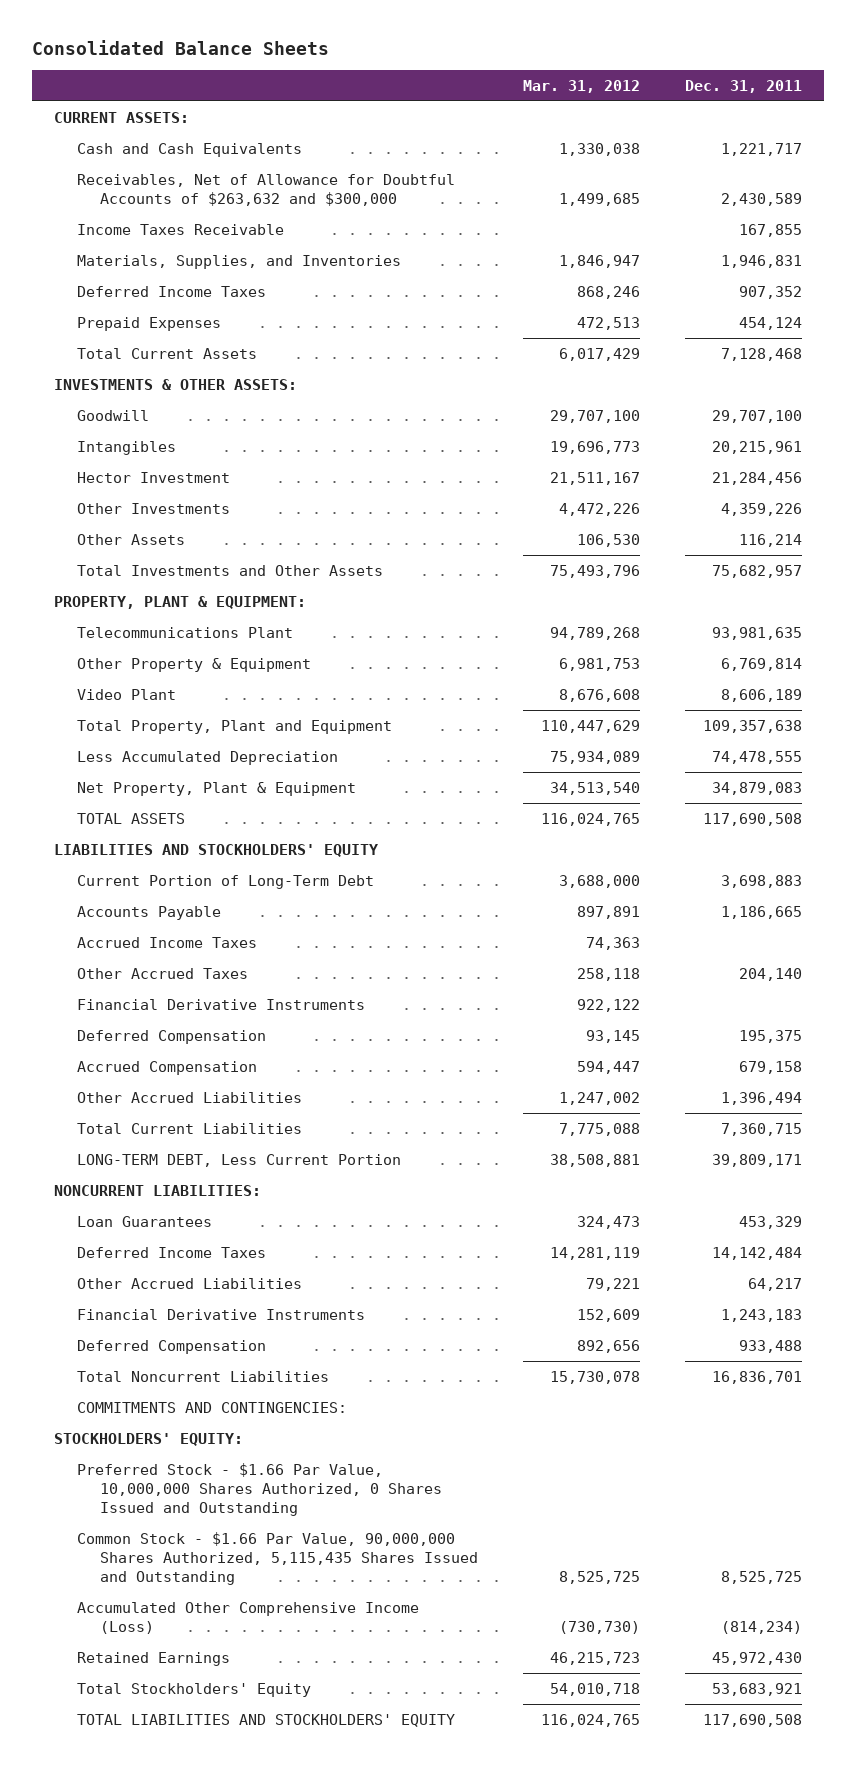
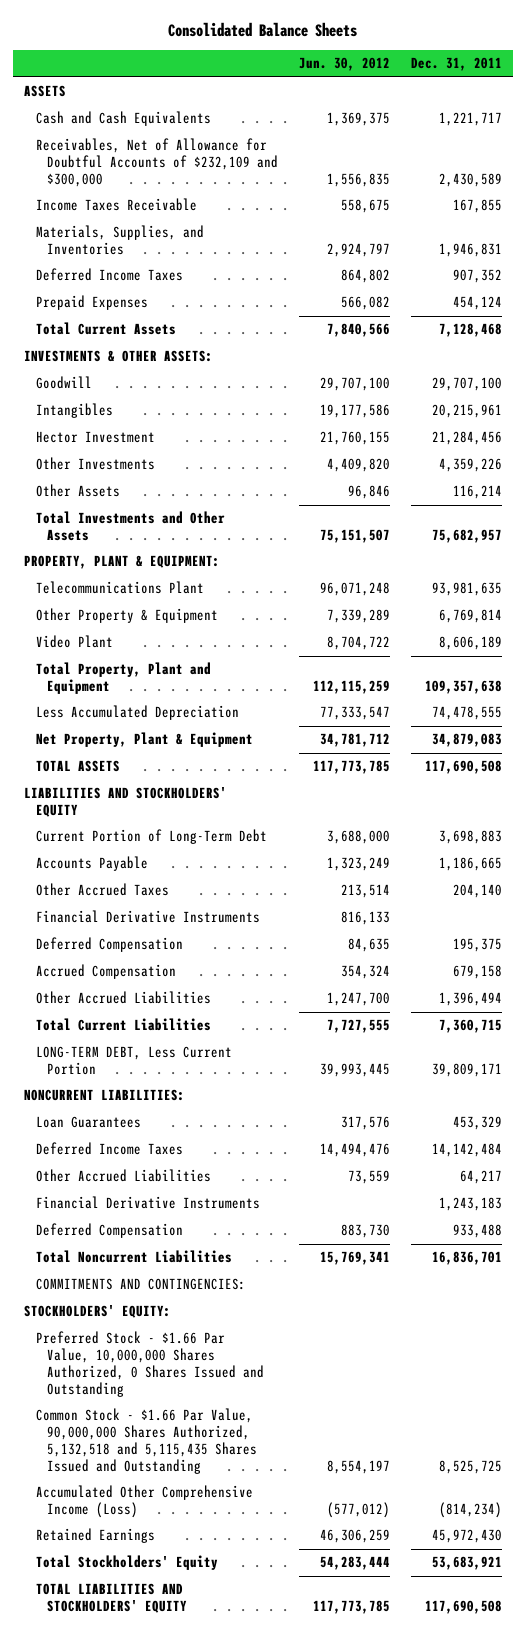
[523,80,641,94] Mar. 31, 2012 -> none
none -> [299,57,391,72] Jun. 30, 2012
[54,111,190,123] CURRENT ASSETS: -> [24,85,67,98] ASSETS
[77,173,456,206] Receivables, Net of Allowance for Doubtful Accounts of $263,632 and $300,000 -> [35,138,279,188] Receivables, Net of Allowance for Doubtful Accounts of $232,109 and $300,000
[77,936,258,948] Accrued Income Taxes -> none
[77,1531,479,1586] Common Stock - $1.66 Par Value, 90,000,000 Shares Authorized, 5,115,435 Shares Issued and Outstanding -> [35,1408,258,1474] Common Stock - $1.66 Par Value, 90,000,000 Shares Authorized, 5,132,518 and 5,115,435 Shares Issued and Outstanding

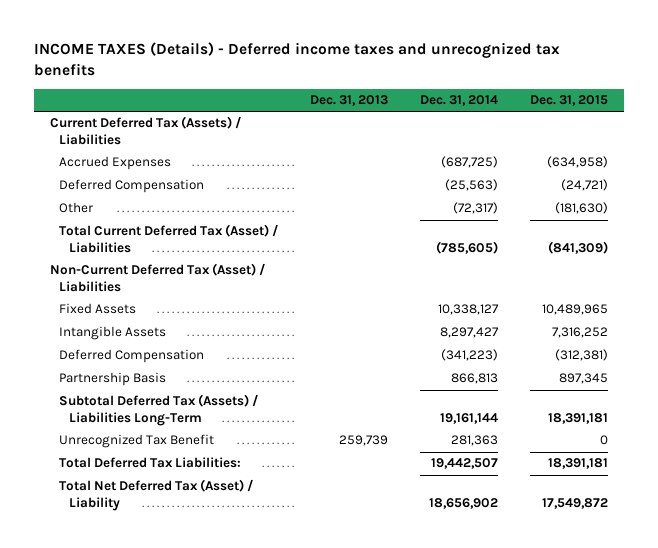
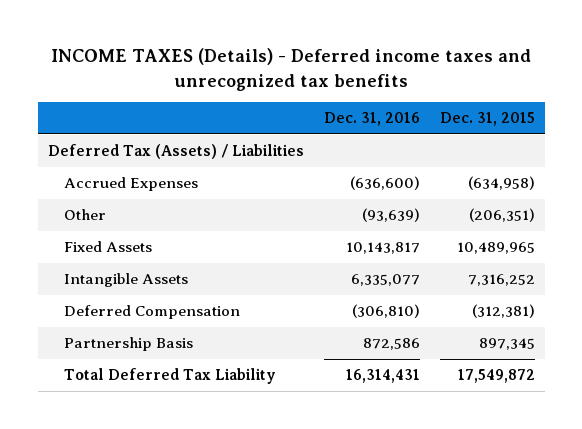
[310,95,389,107] Dec. 31, 2013 -> none
[420,95,499,107] Dec. 31, 2014 -> none
none -> [323,112,420,127] Dec. 31, 2016
[49,116,241,146] Current Deferred Tax (Assets) / Liabilities -> [47,144,304,160] Deferred Tax (Assets) / Liabilities
[59,179,205,194] Deferred Compensation -> none
[59,224,279,254] Total Current Deferred Tax (Asset) / Liabilities -> none
[49,263,265,293] Non-Current Deferred Tax (Asset) / Liabilities -> none
[555,202,609,215] (181,630) -> [468,208,535,223] (206,351)
[59,394,259,427] Subtotal Deferred Tax (Assets) / Liabilities Long-Term -> none
[59,434,215,449] Unrecognized Tax Benefit -> none
[59,457,242,469] Total Deferred Tax Liabilities: -> none
[59,479,254,512] Total Net Deferred Tax (Asset) / Liability -> [64,368,277,385] Total Deferred Tax Liability

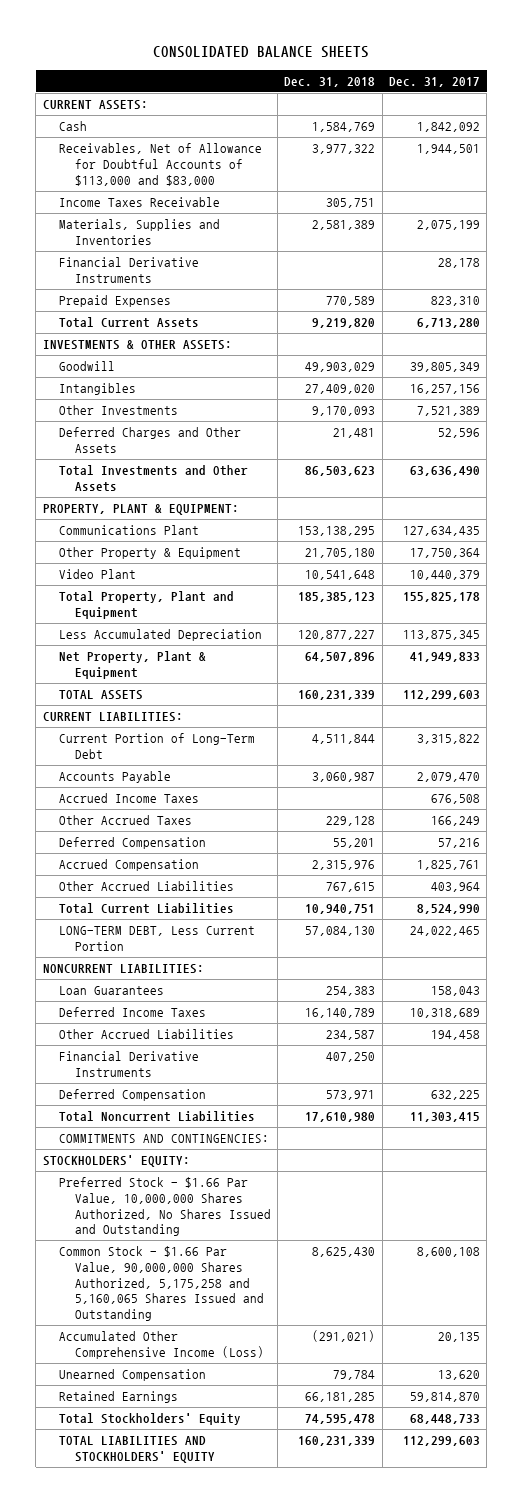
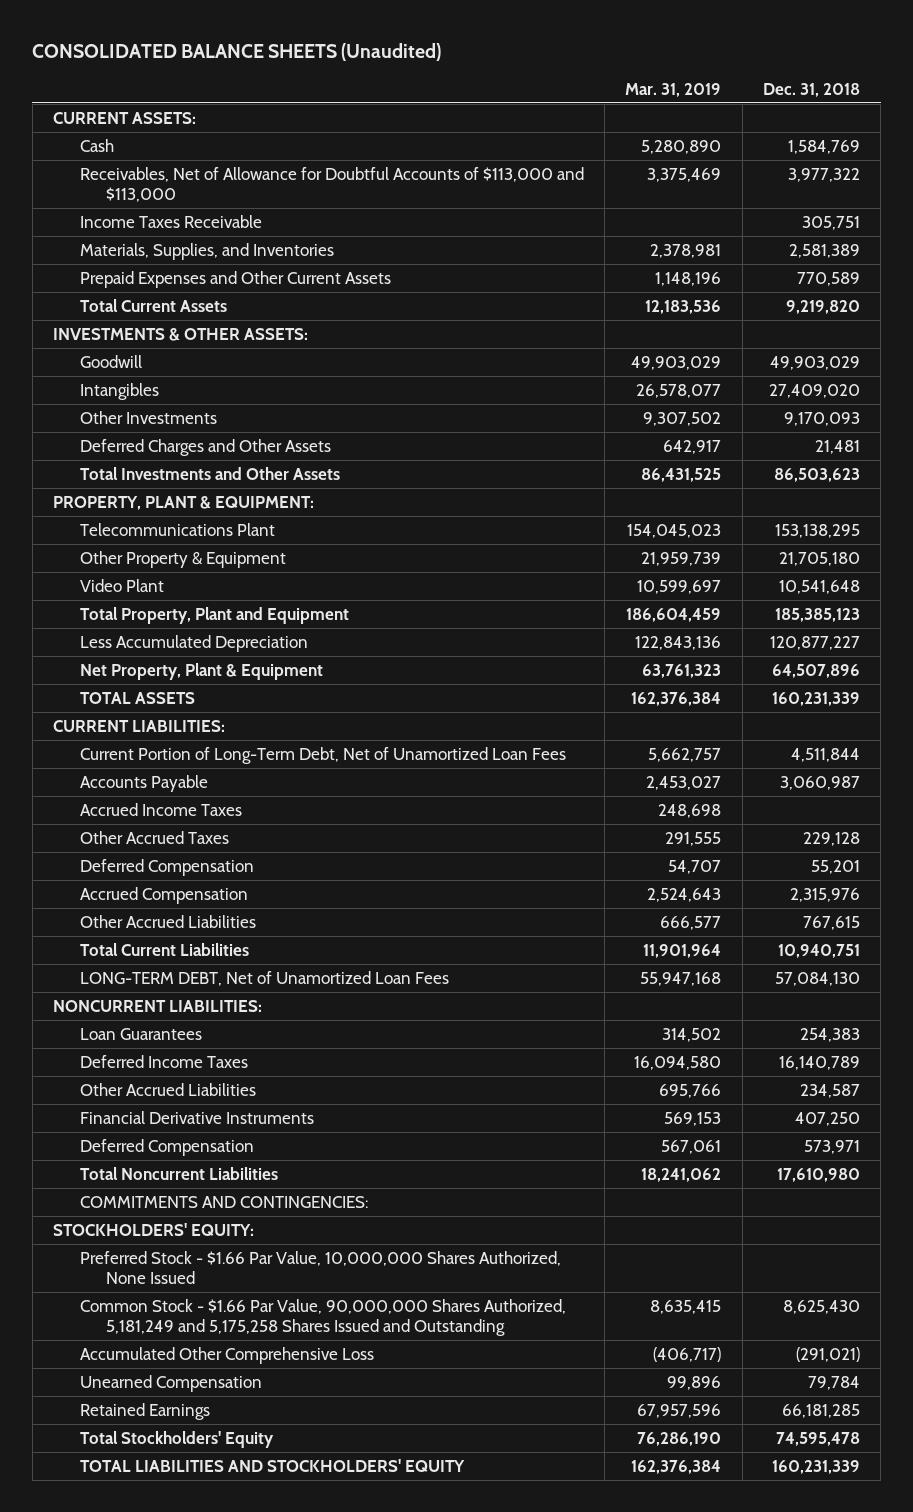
[153,46,370,59] CONSOLIDATED BALANCE SHEETS -> [32,43,442,62] CONSOLIDATED BALANCE SHEETS (Unaudited)
[388,77,480,88] Dec. 31, 2017 -> none
none -> [625,82,722,97] Mar. 31, 2019
[58,143,262,186] Receivables, Net of Allowance for Doubtful Accounts of $113,000 and $83,000 -> [79,166,584,203] Receivables, Net of Allowance for Doubtful Accounts of $113,000 and $113,000
[58,257,199,284] Financial Derivative Instruments -> none
[58,219,220,246] Materials, Supplies and Inventories -> [79,242,334,260] Materials, Supplies, and Inventories
[58,295,171,308] Prepaid Expenses -> [79,270,391,288] Prepaid Expenses and Other Current Assets
[58,525,199,536] Communications Plant -> [79,522,275,536] Telecommunications Plant
[58,733,255,760] Current Portion of Long-Term Debt -> [79,746,566,764] Current Portion of Long-Term Debt, Net of Unamortized Loan Fees
[58,926,255,952] LONG-TERM DEBT, Less Current Portion -> [79,970,449,986] LONG-TERM DEBT, Net of Unamortized Loan Fees
[58,1177,271,1237] Preferred Stock - $1.66 Par Value, 10,000,000 Shares Authorized, No Shares Issued and Outstanding -> [79,1250,561,1285] Preferred Stock - $1.66 Par Value, 10,000,000 Shares Authorized, None Issued
[58,1246,264,1321] Common Stock - $1.66 Par Value, 90,000,000 Shares Authorized, 5,175,258 and 5,160,065 Shares Issued and Outstanding -> [79,1298,566,1337] Common Stock - $1.66 Par Value, 90,000,000 Shares Authorized, 5,181,249 and 5,175,258 Shares Issued and Outstanding
[58,1331,264,1360] Accumulated Other Comprehensive Income (Loss) -> [79,1346,374,1364] Accumulated Other Comprehensive Loss

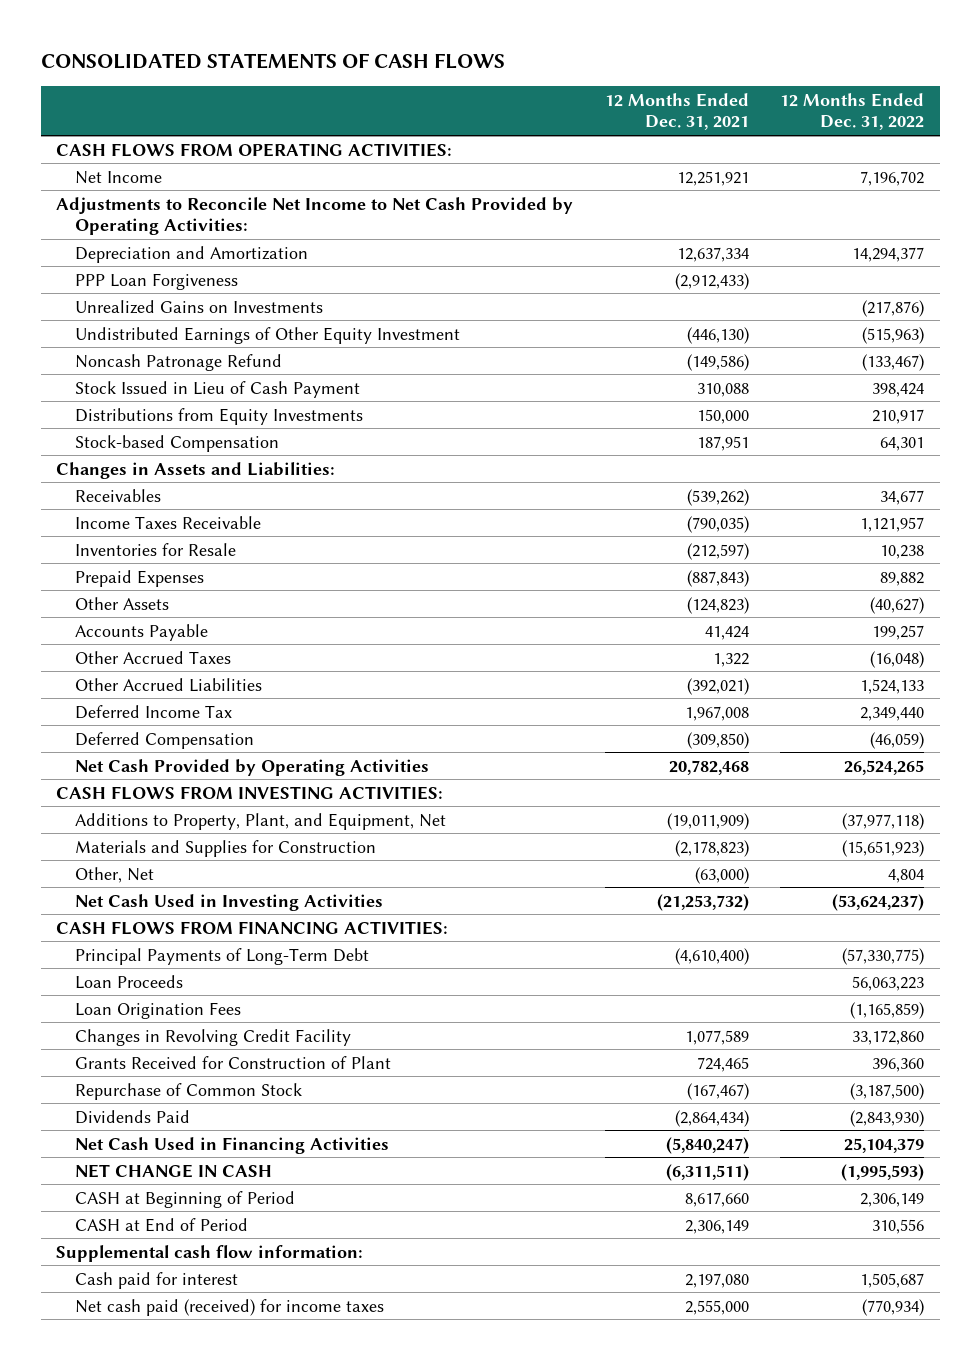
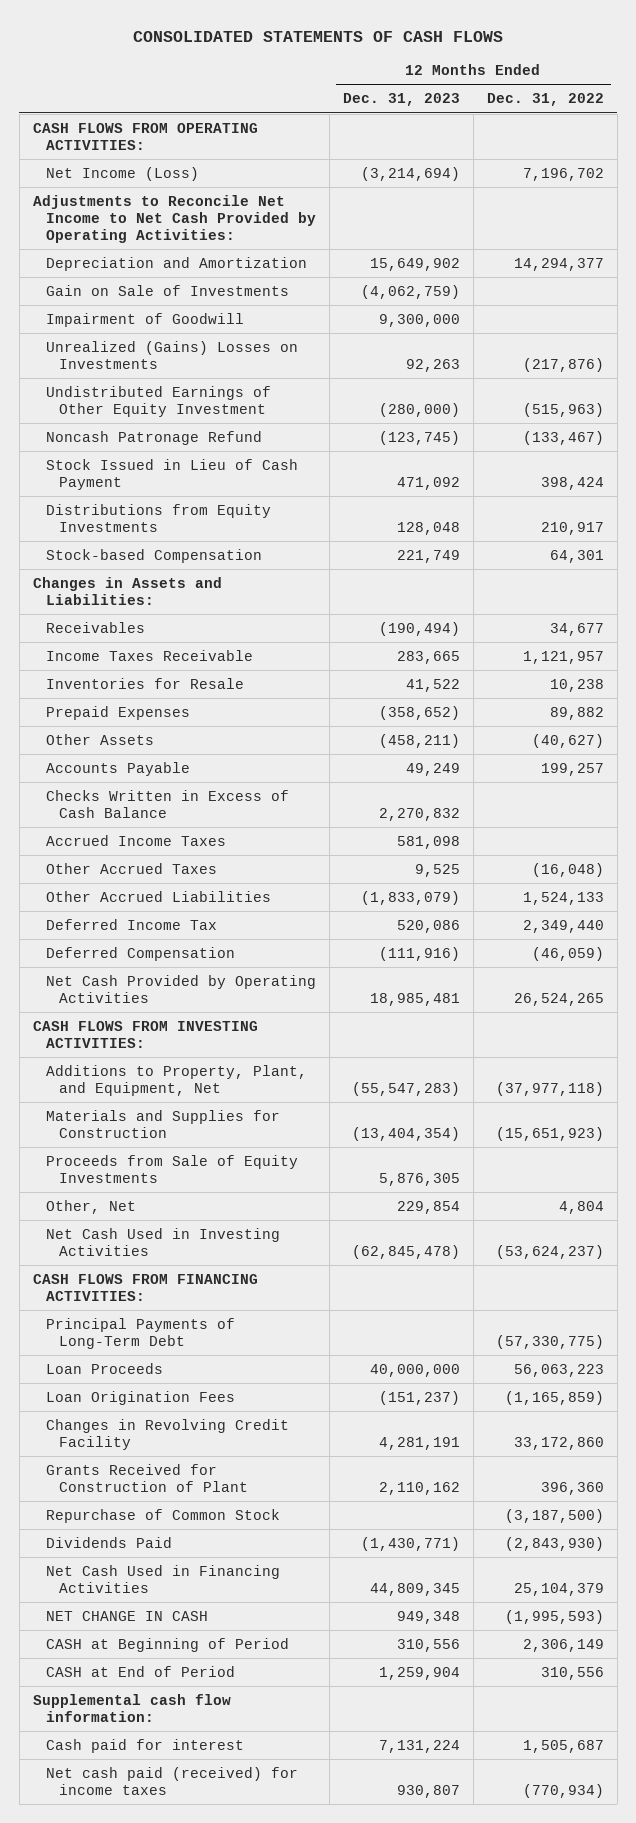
[604,92,749,131] 12 Months Ended Dec. 31, 2021 -> none
none -> [342,93,460,107] Dec. 31, 2023
[75,170,163,184] Net Income -> [45,166,199,181] Net Income (Loss)
[75,272,239,290] PPP Loan Forgiveness -> none
none -> [45,284,289,296] Gain on Sale of Investments
none -> [45,312,244,327] Impairment of Goodwill
[75,299,324,314] Unrealized Gains on Investments -> [45,340,298,369] Unrealized (Gains) Losses on Investments
none -> [45,789,289,818] Checks Written in Excess of Cash Balance
none -> [45,834,226,846] Accrued Income Taxes
none -> [45,1154,298,1183] Proceeds from Sale of Equity Investments

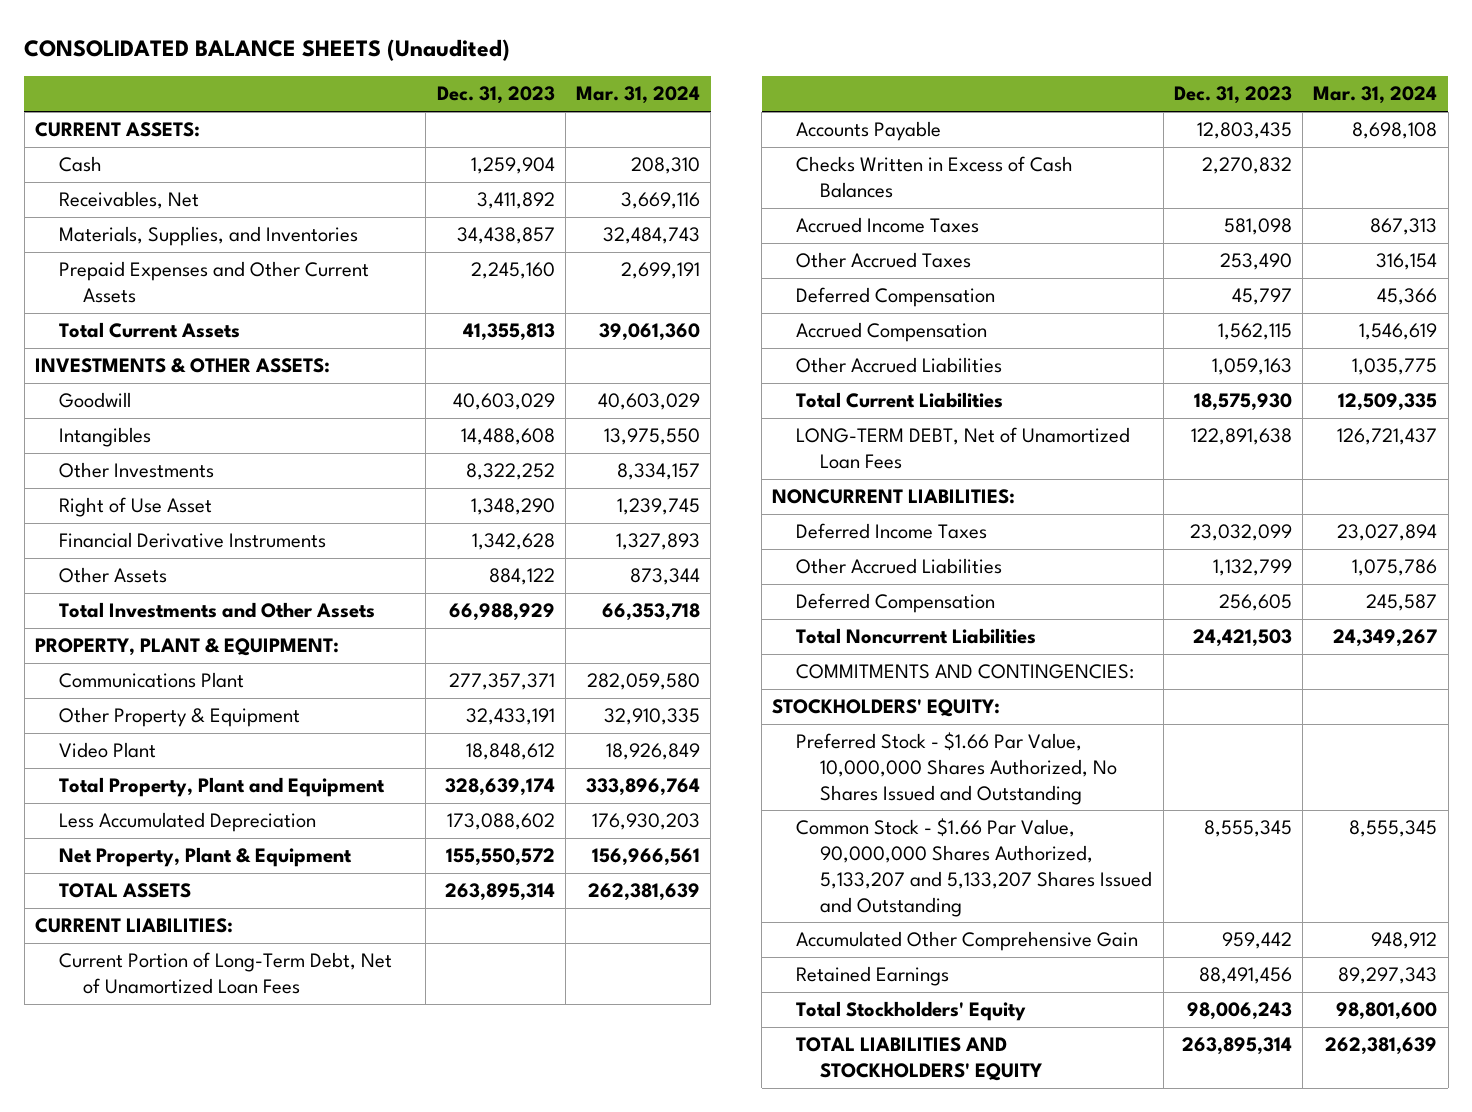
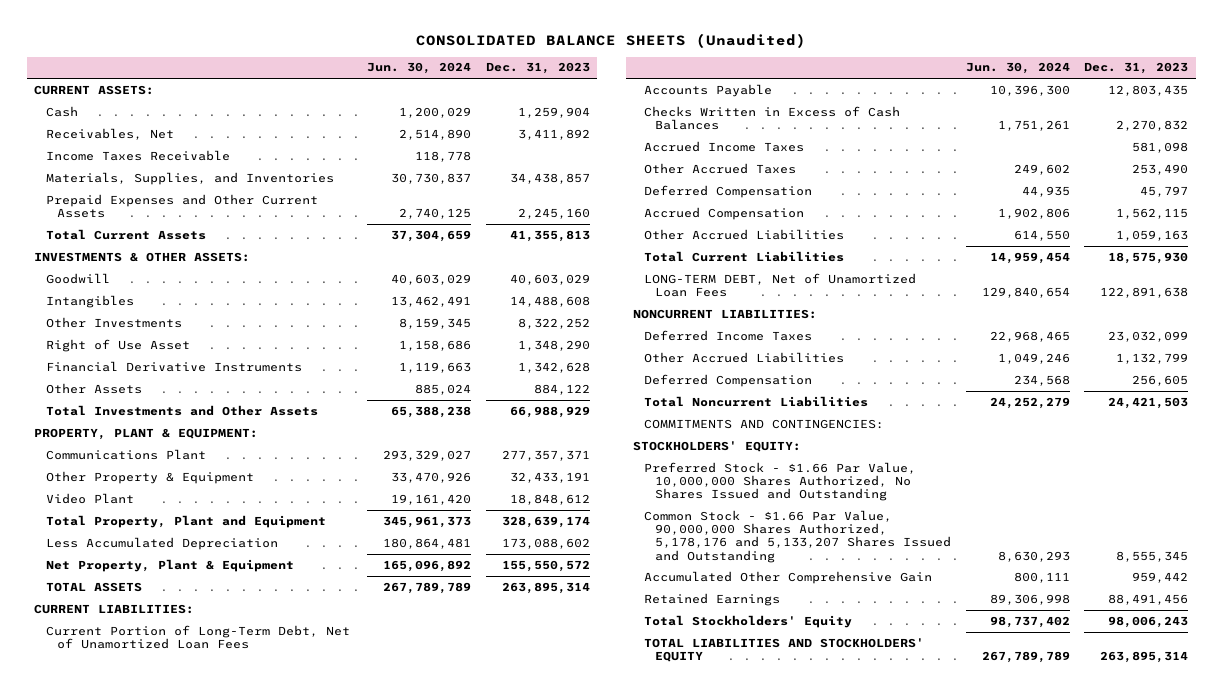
[575,86,700,105] Mar. 31, 2024 -> none
none -> [367,62,472,75] Jun. 30, 2024
none -> [45,149,230,161] Income Taxes Receivable
[796,818,1153,917] Common Stock - $1.66 Par Value, 90,000,000 Shares Authorized, 5,133,207 and 5,133,207 Shares Issued and Outstanding -> [644,509,952,563] Common Stock - $1.66 Par Value, 90,000,000 Shares Authorized, 5,178,176 and 5,133,207 Shares Issued and Outstanding

